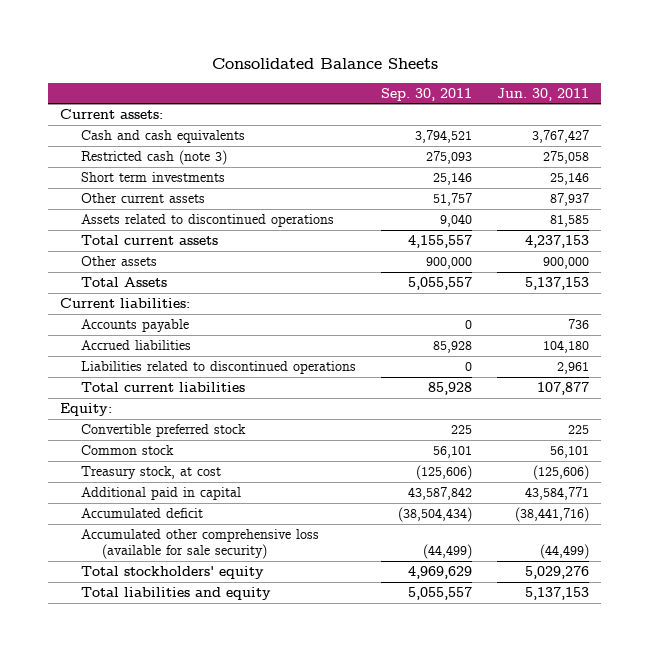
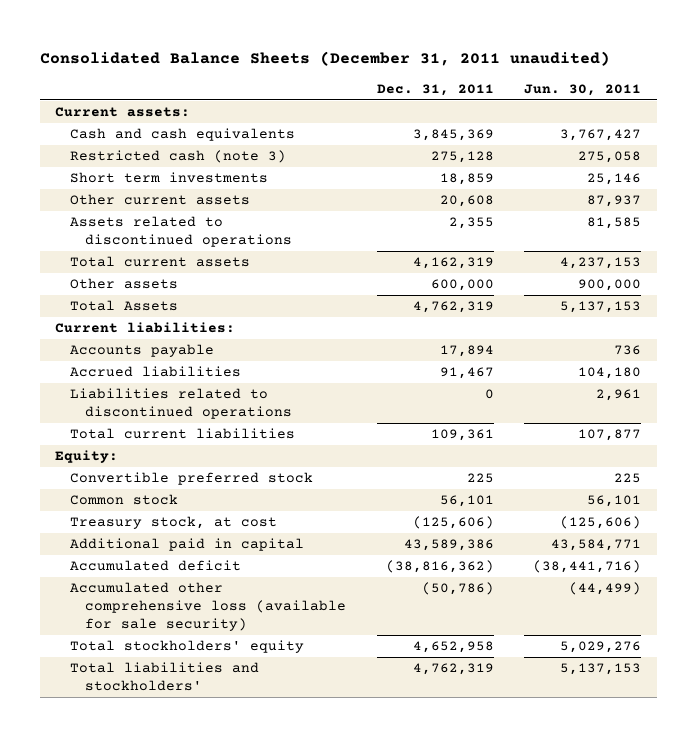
[211,58,438,70] Consolidated Balance Sheets -> [40,50,611,66] Consolidated Balance Sheets (December 31, 2011 unaudited)
[380,87,472,101] Sep. 30, 2011 -> none
none -> [376,83,494,96] Dec. 31, 2011
[81,586,272,600] Total liabilities and equity -> [70,662,260,692] Total liabilities and stockholders'

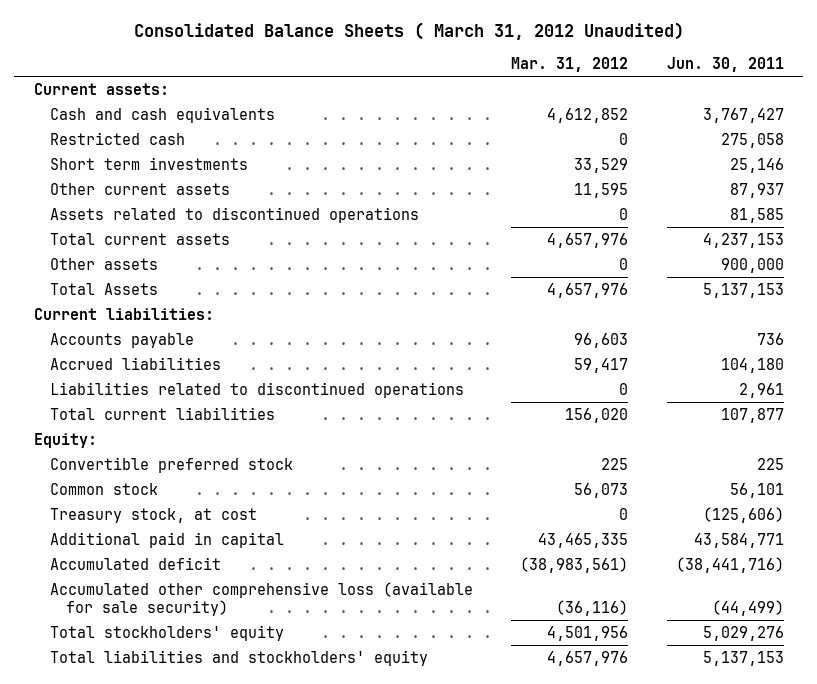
[40,50,611,66] Consolidated Balance Sheets (December 31, 2011 unaudited) -> [133,22,684,41] Consolidated Balance Sheets ( March 31, 2012 Unaudited)
[376,83,494,96] Dec. 31, 2011 -> none
none -> [511,57,629,73] Mar. 31, 2012
[70,150,287,164] Restricted cash (note 3) -> [50,131,186,145] Restricted cash
[70,662,260,692] Total liabilities and stockholders' -> [50,649,429,666] Total liabilities and stockholders' equity

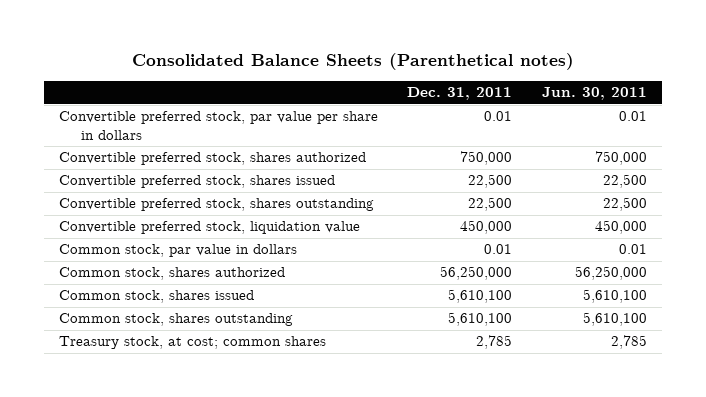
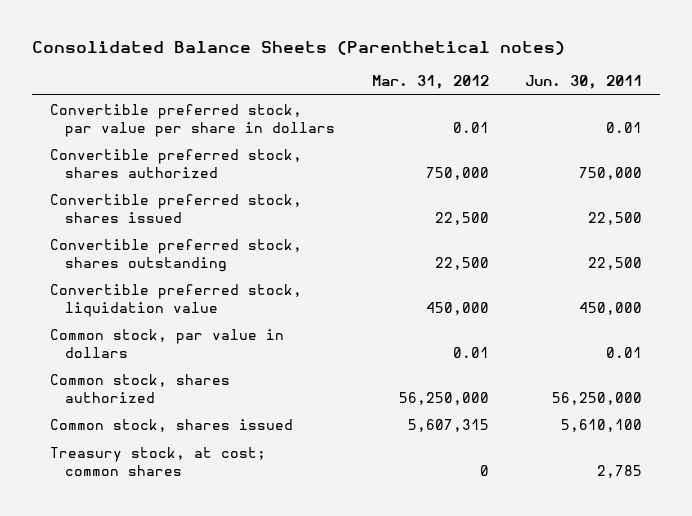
[407,87,513,101] Dec. 31, 2011 -> none
none -> [371,75,489,90] Mar. 31, 2012
[59,313,294,327] Common stock, shares outstanding -> none

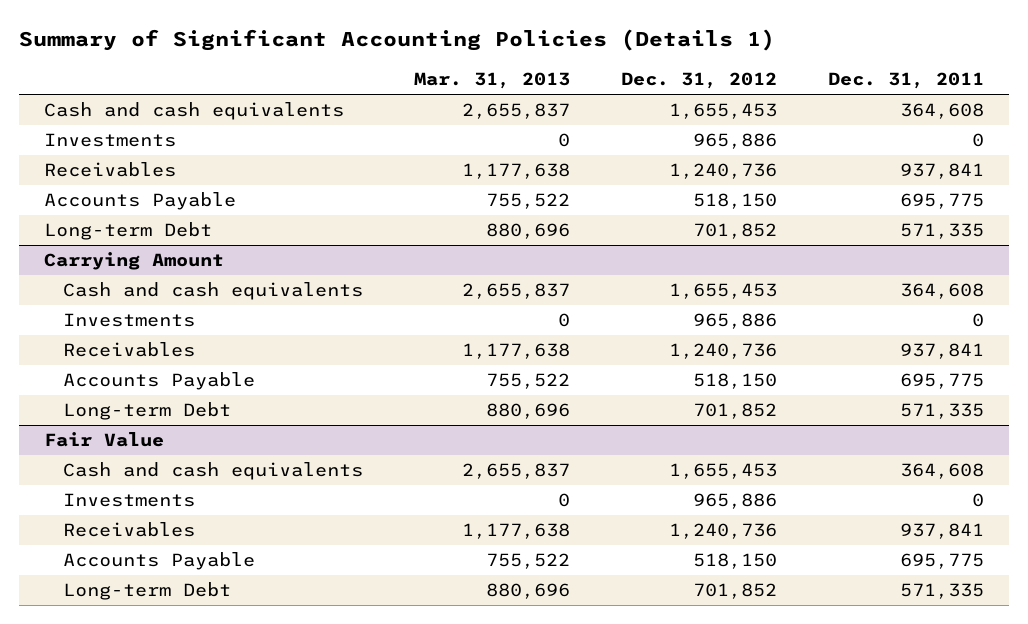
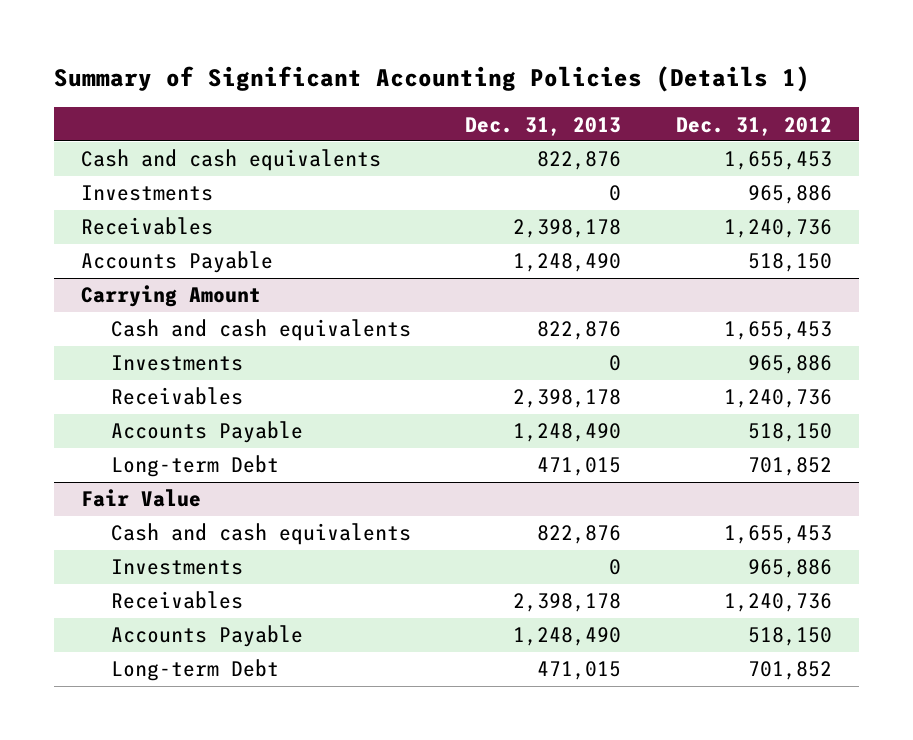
[413,72,570,90] Mar. 31, 2013 -> none
[827,72,984,90] Dec. 31, 2011 -> none
none -> [465,116,622,136] Dec. 31, 2013
[44,222,213,241] Long-term Debt -> none

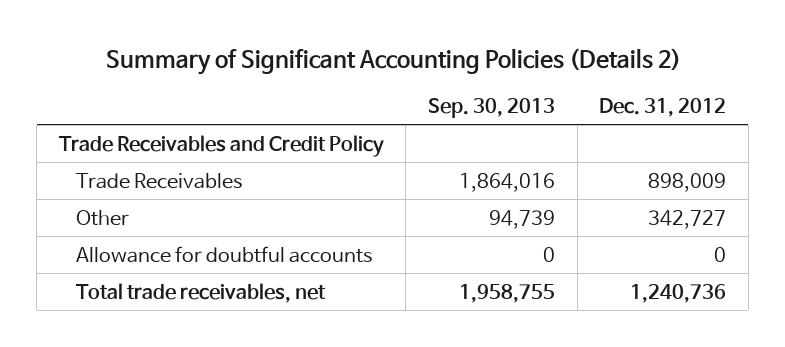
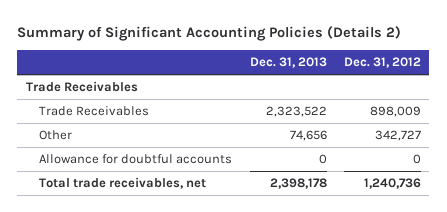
[428,97,556,118] Sep. 30, 2013 -> none
none -> [249,57,327,69] Dec. 31, 2013
[58,134,384,157] Trade Receivables and Credit Policy -> [25,81,138,93] Trade Receivables

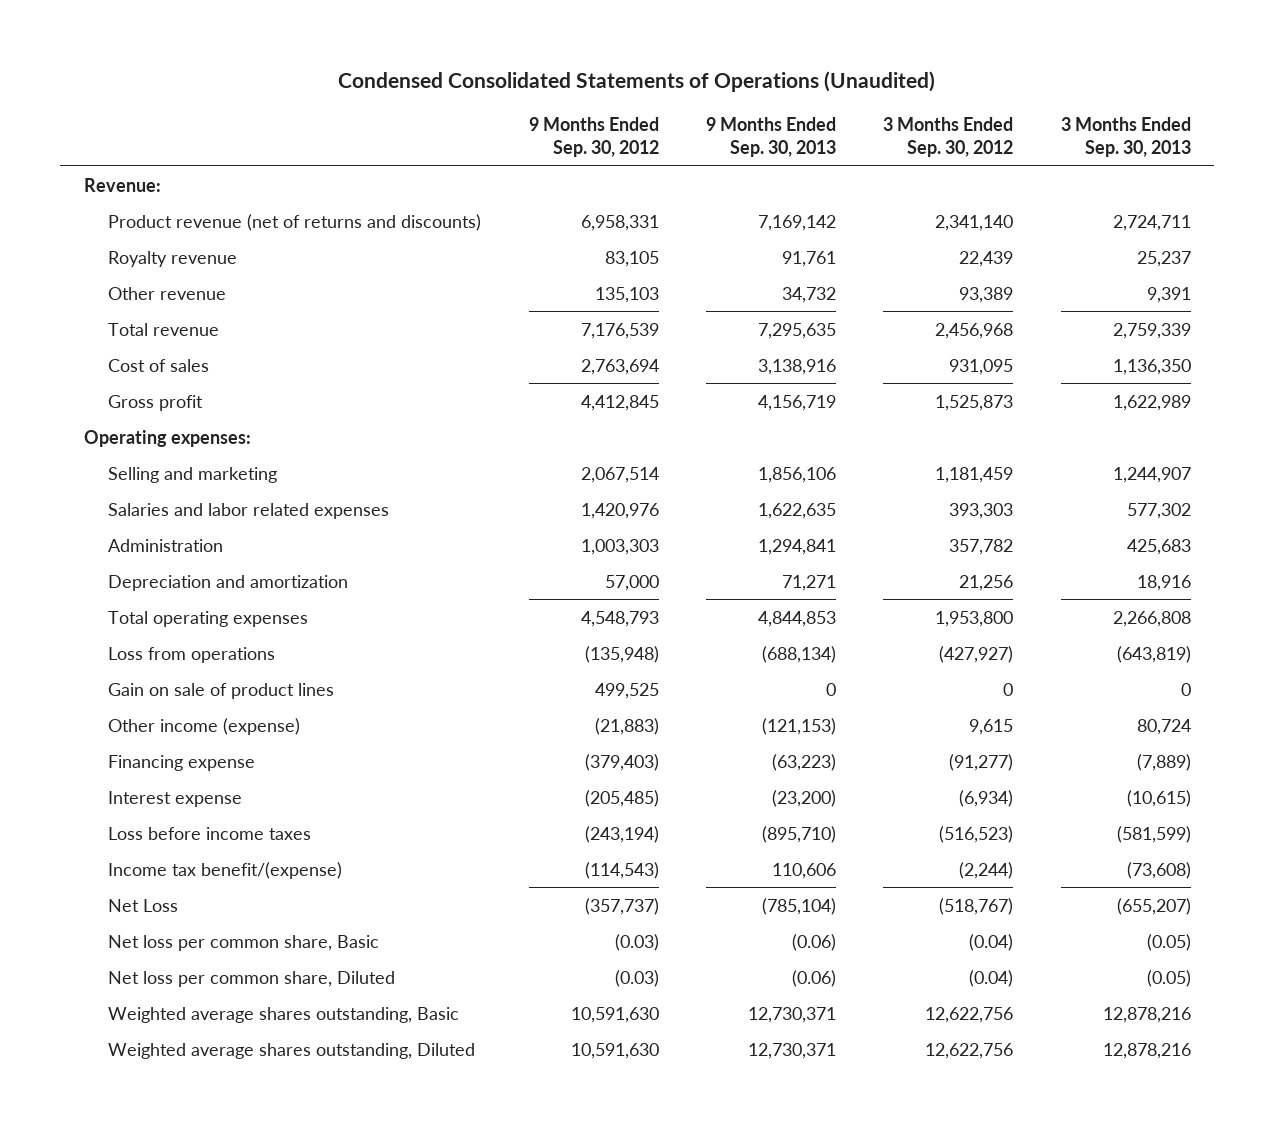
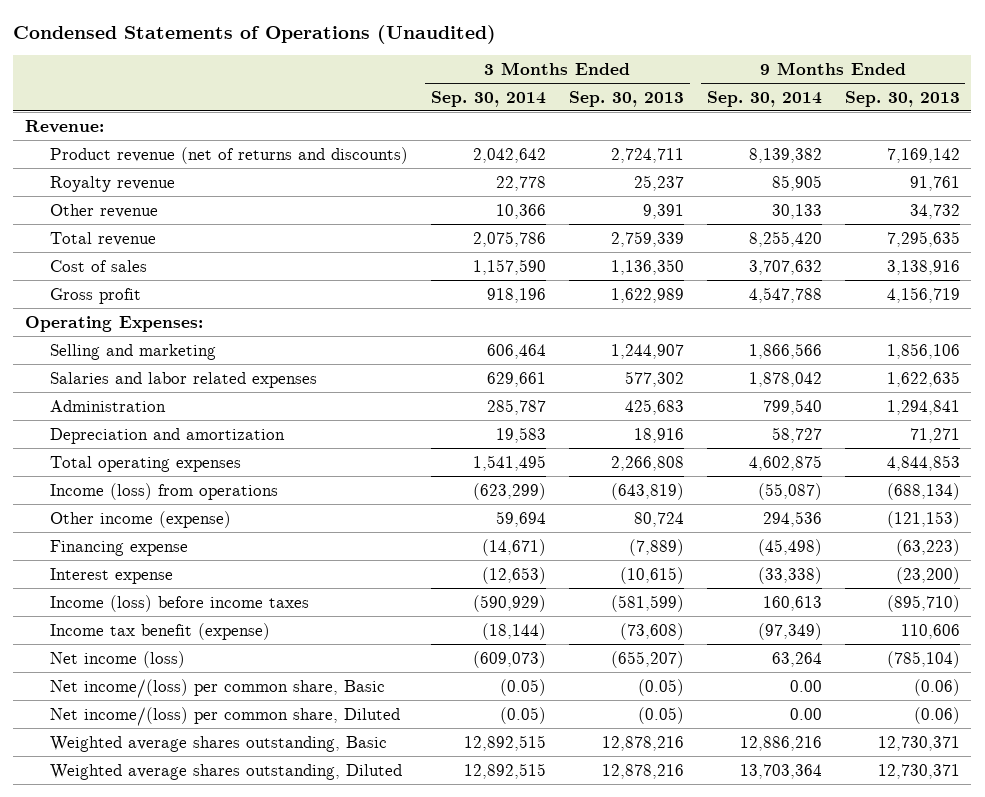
[338,71,936,93] Condensed Consolidated Statements of Operations (Unaudited) -> [13,24,497,44] Condensed Statements of Operations (Unaudited)
[528,117,659,158] 9 Months Ended Sep. 30, 2012 -> none
[883,117,1014,158] 3 Months Ended Sep. 30, 2012 -> none
none -> [430,90,546,107] Sep. 30, 2014
none -> [706,90,822,107] Sep. 30, 2014
[83,429,251,447] Operating expenses: -> [24,315,203,332] Operating Expenses:
[108,682,335,699] Gain on sale of product lines -> none
[108,646,276,663] Loss from operations -> [49,482,278,500] Income (loss) from operations
[108,826,312,840] Loss before income taxes -> [49,594,309,612] Income (loss) before income taxes
[108,861,343,879] Income tax benefit/(expense) -> [49,622,270,640] Income tax benefit (expense)
[108,898,179,912] Net Loss -> [49,650,185,668] Net income (loss)
[108,934,380,951] Net loss per common share, Basic -> [49,678,385,698] Net income/(loss) per common share, Basic
[108,970,396,987] Net loss per common share, Diluted -> [49,706,400,726] Net income/(loss) per common share, Diluted

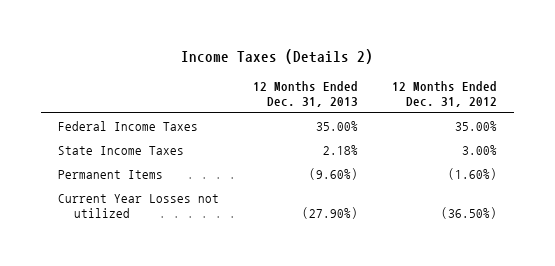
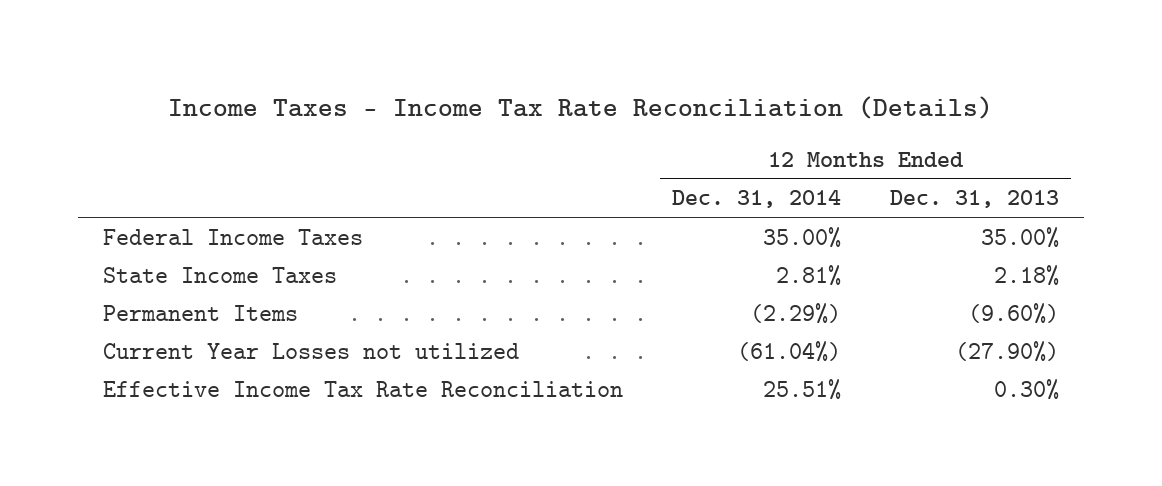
[181,49,374,65] Income Taxes (Details 2) -> [167,96,993,120] Income Taxes - Income Tax Rate Reconciliation (Details)
[391,81,497,108] 12 Months Ended Dec. 31, 2012 -> none
none -> [671,190,841,209] Dec. 31, 2014
none -> [102,380,623,397] Effective Income Tax Rate Reconciliation

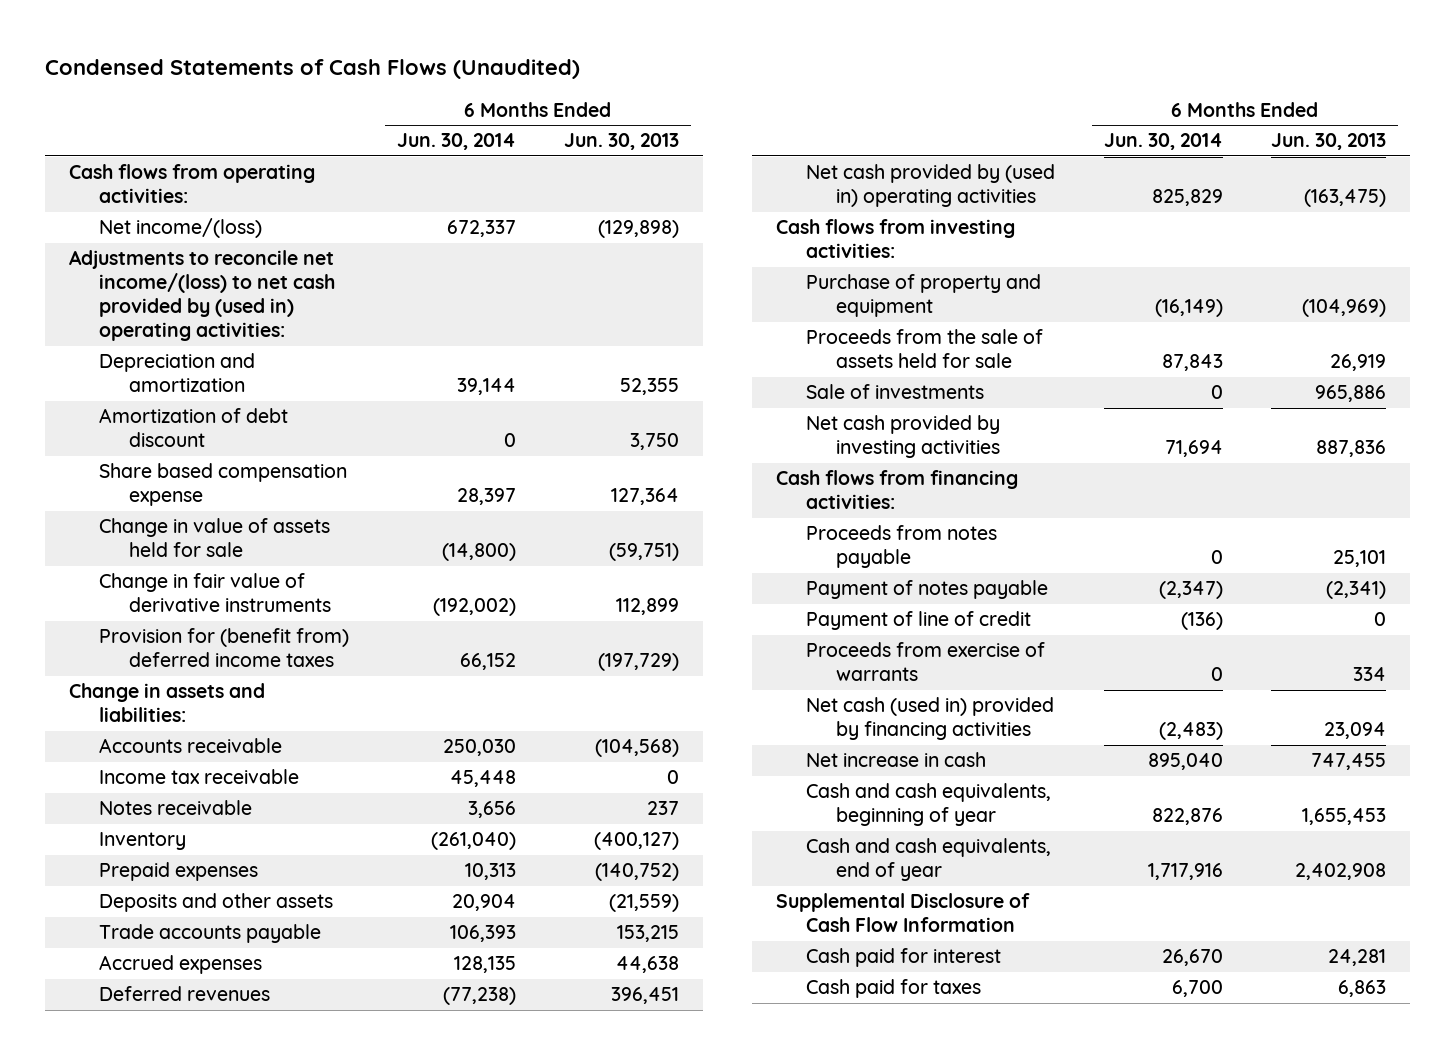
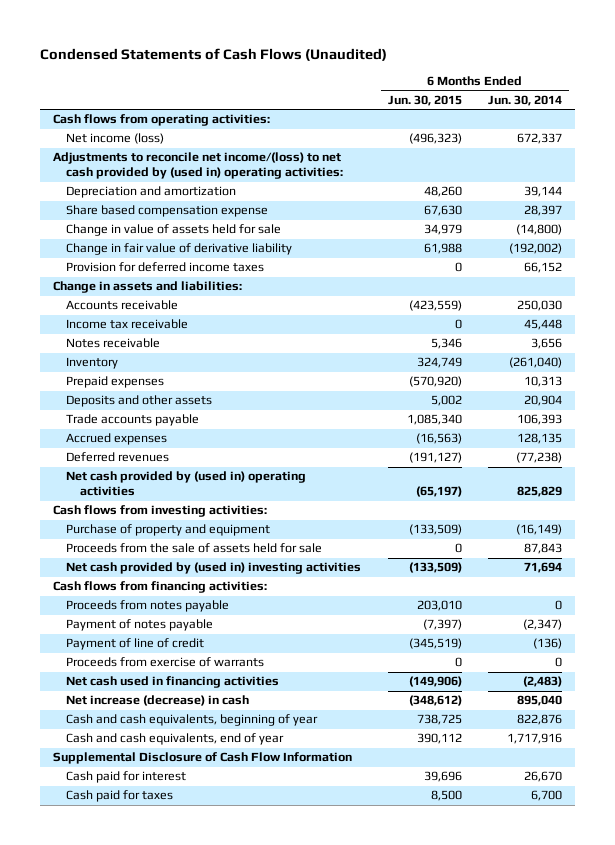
[564,133,680,151] Jun. 30, 2013 -> none
none -> [387,95,462,107] Jun. 30, 2015
[99,218,263,239] Net income/(loss) -> [66,133,165,145] Net income (loss)
[99,408,289,448] Amortization of debt discount -> none
[99,573,332,613] Change in fair value of derivative instruments -> [66,243,293,256] Change in fair value of derivative liability
[99,628,350,668] Provision for (benefit from) deferred income taxes -> [66,262,265,273] Provision for deferred income taxes
[805,384,984,400] Sale of investments -> none
[805,415,1000,459] Net cash provided by investing activities -> [66,562,362,575] Net cash provided by (used in) investing activities
[805,697,1054,741] Net cash (used in) provided by financing activities -> [66,676,280,689] Net cash used in financing activities
[805,752,986,768] Net increase in cash -> [66,695,250,707] Net increase (decrease) in cash

